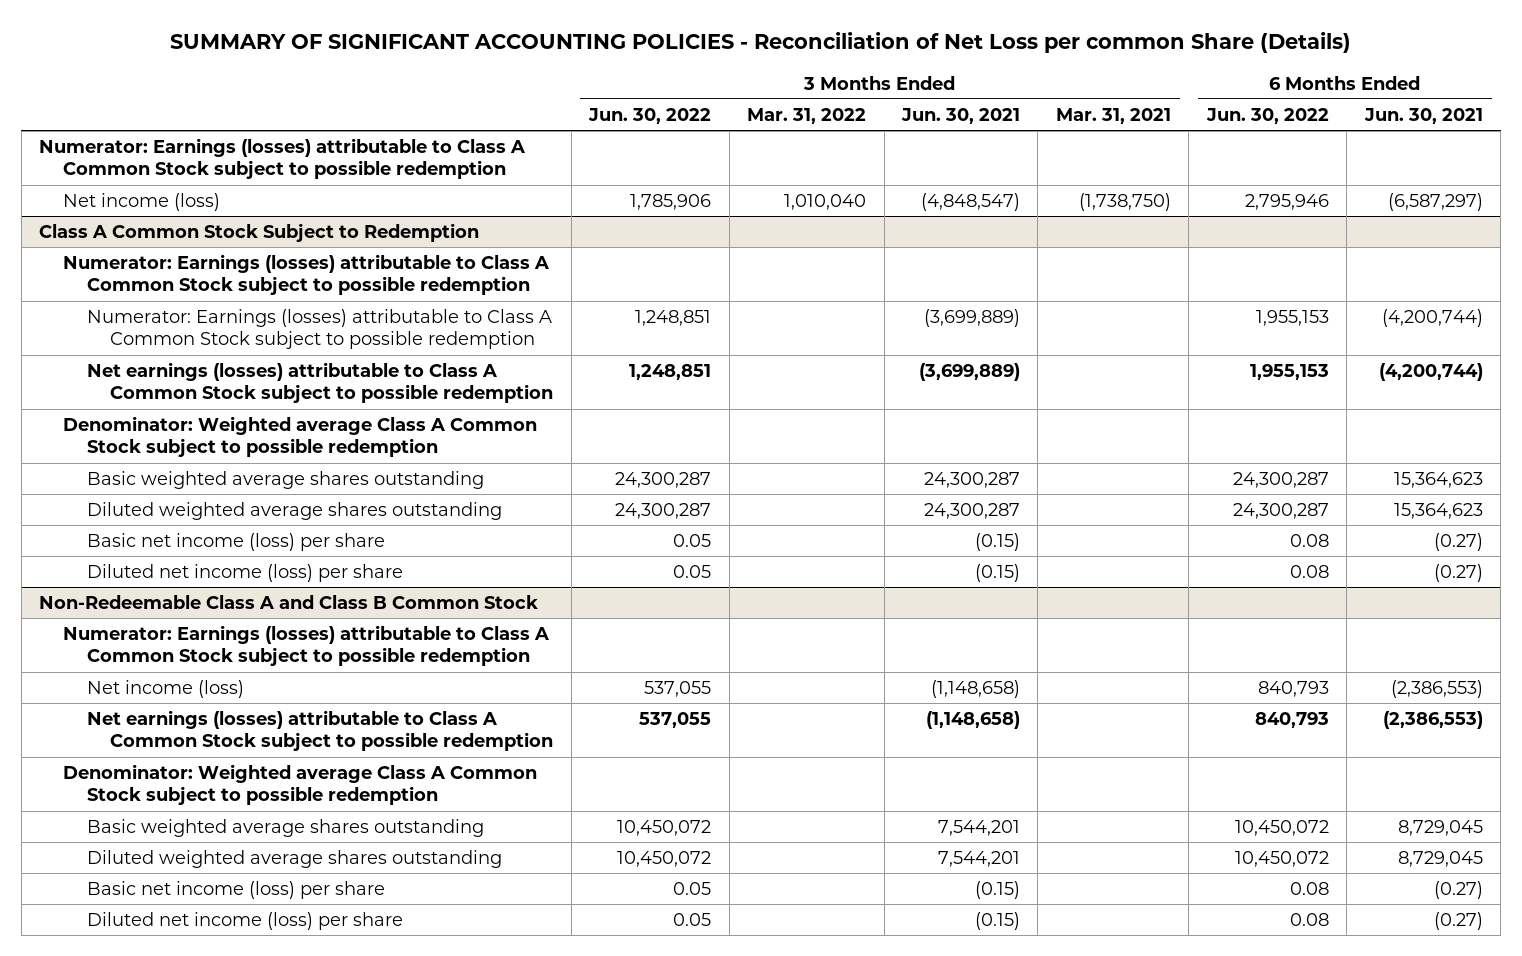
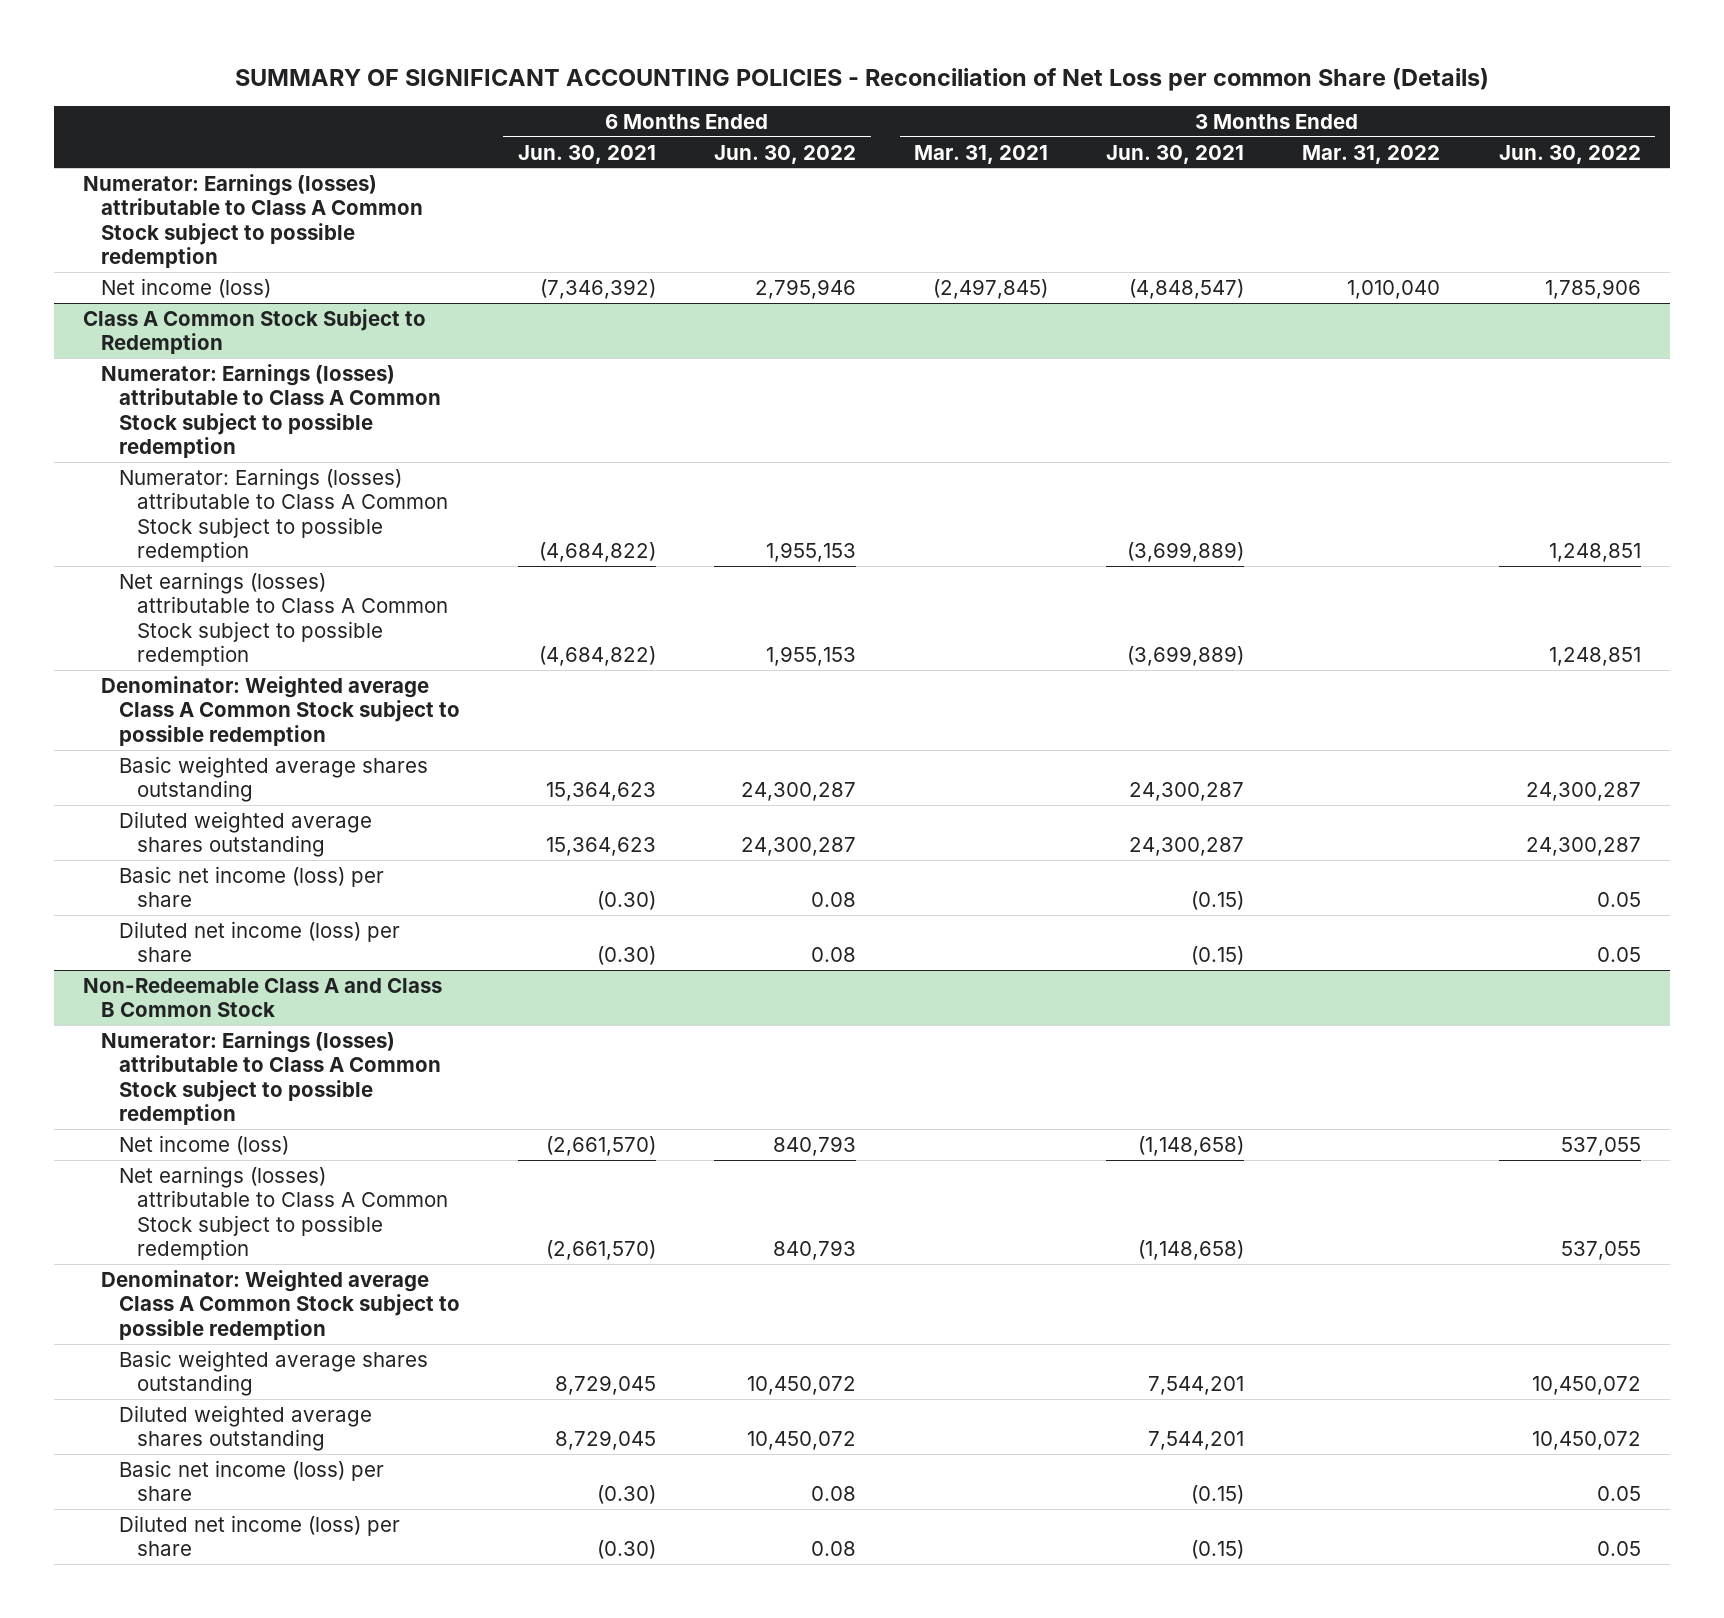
[1078,192,1171,211] (1,738,750) -> [933,278,1049,299] (2,497,845)
[1387,192,1483,211] (6,587,297) -> [539,278,656,299] (7,346,392)
[1381,308,1483,327] (4,200,744) -> [538,542,656,563] (4,684,822)
[1378,362,1483,381] (4,200,744) -> [538,646,656,667] (4,684,822)
[1433,532,1483,551] (0.27) -> [596,891,656,911] (0.30)
[1433,563,1483,582] (0.27) -> [596,946,656,966] (0.30)
[1390,679,1483,698] (2,386,553) -> [545,1135,656,1156] (2,661,570)
[1382,710,1483,729] (2,386,553) -> [545,1240,656,1261] (2,661,570)
[1433,880,1483,899] (0.27) -> [596,1485,656,1505] (0.30)
[1433,911,1483,930] (0.27) -> [596,1540,656,1560] (0.30)

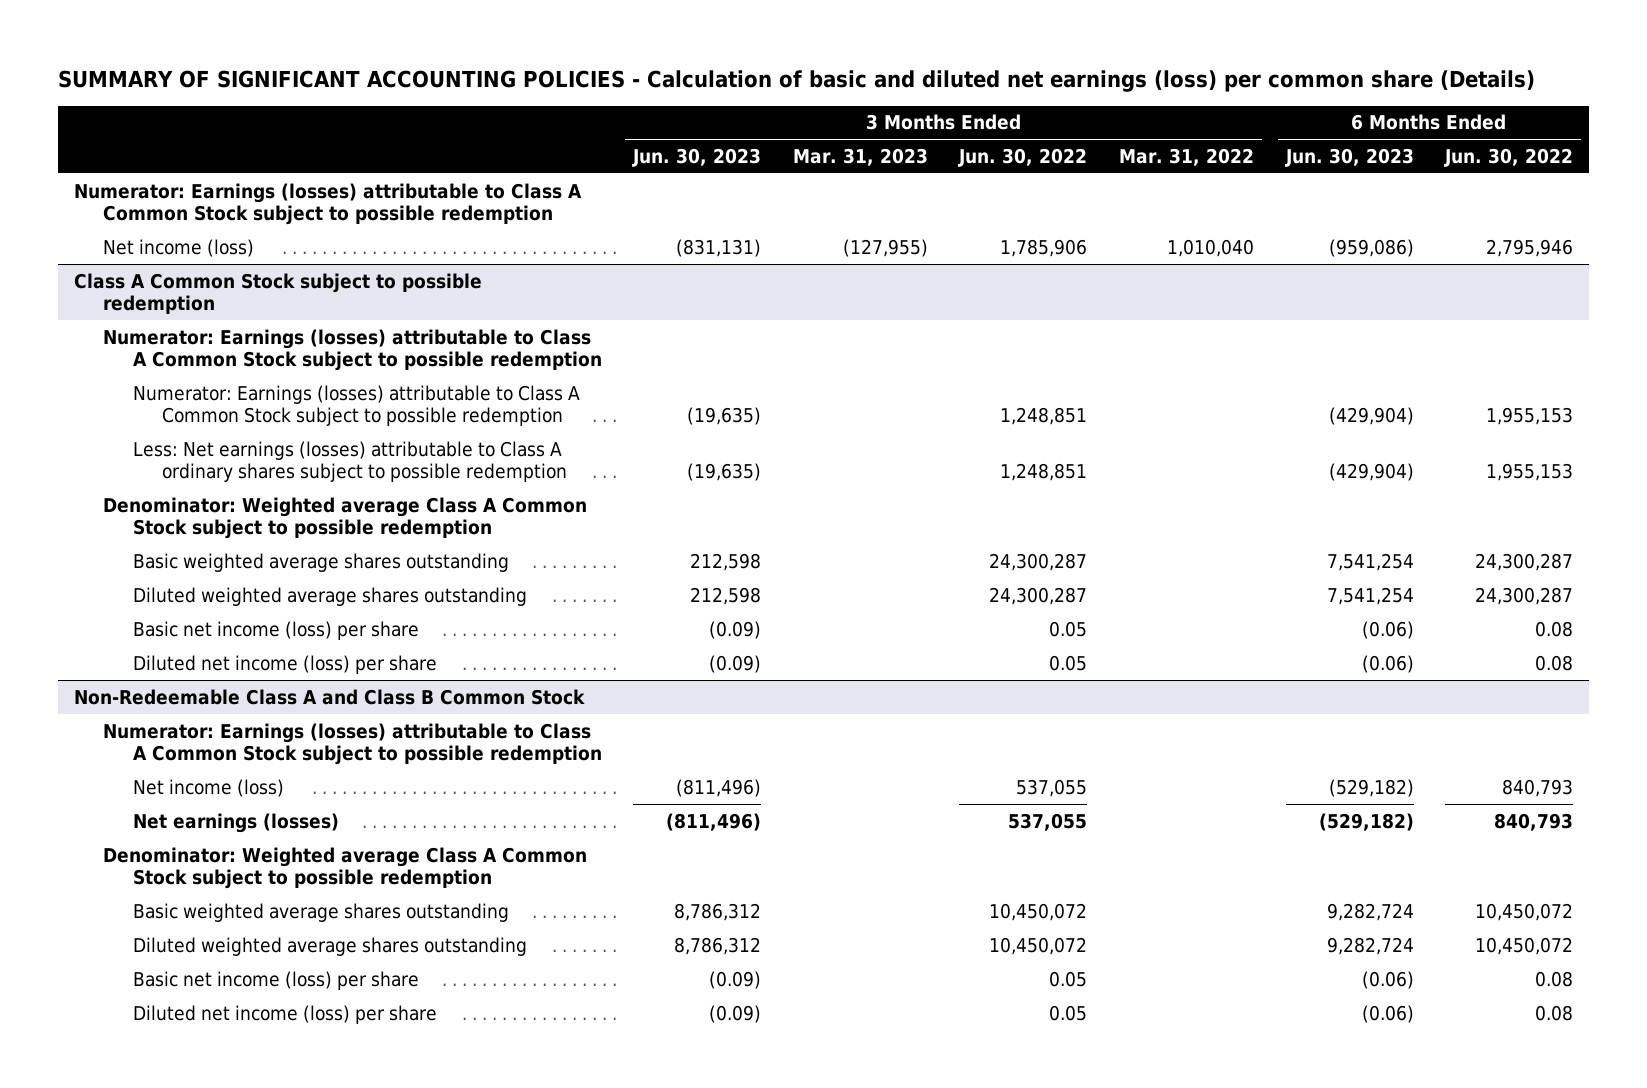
[234,67,1489,91] SUMMARY OF SIGNIFICANT ACCOUNTING POLICIES - Reconciliation of Net Loss per common Share (Details) -> [57,69,1535,92] SUMMARY OF SIGNIFICANT ACCOUNTING POLICIES - Calculation of basic and diluted net earnings (loss) per common share (Details)
[517,144,656,164] Jun. 30, 2021 -> none
[914,144,1049,164] Mar. 31, 2021 -> none
[1106,144,1245,164] Jun. 30, 2021 -> none
none -> [632,147,762,167] Jun. 30, 2023
none -> [792,147,928,166] Mar. 31, 2023
none -> [1284,147,1414,167] Jun. 30, 2023
[83,308,427,355] Class A Common Stock Subject to Redemption -> [73,272,482,315] Class A Common Stock subject to possible redemption
[118,571,448,667] Net earnings (losses) attributable to Class A Common Stock subject to possible redemption -> [132,440,568,483] Less: Net earnings (losses) attributable to Class A ordinary shares subject to possible redemption
[118,1165,448,1261] Net earnings (losses) attributable to Class A Common Stock subject to possible redemption -> [132,812,339,833] Net earnings (losses)

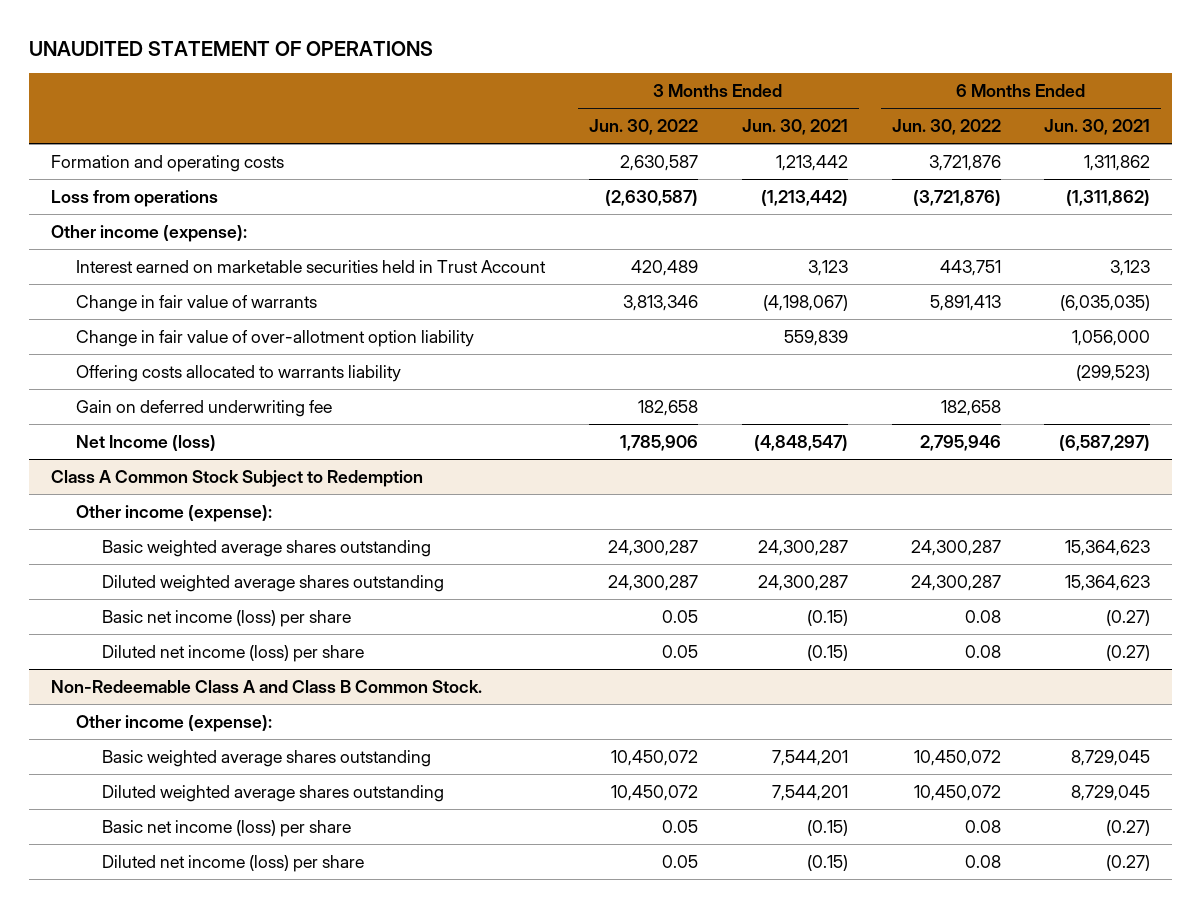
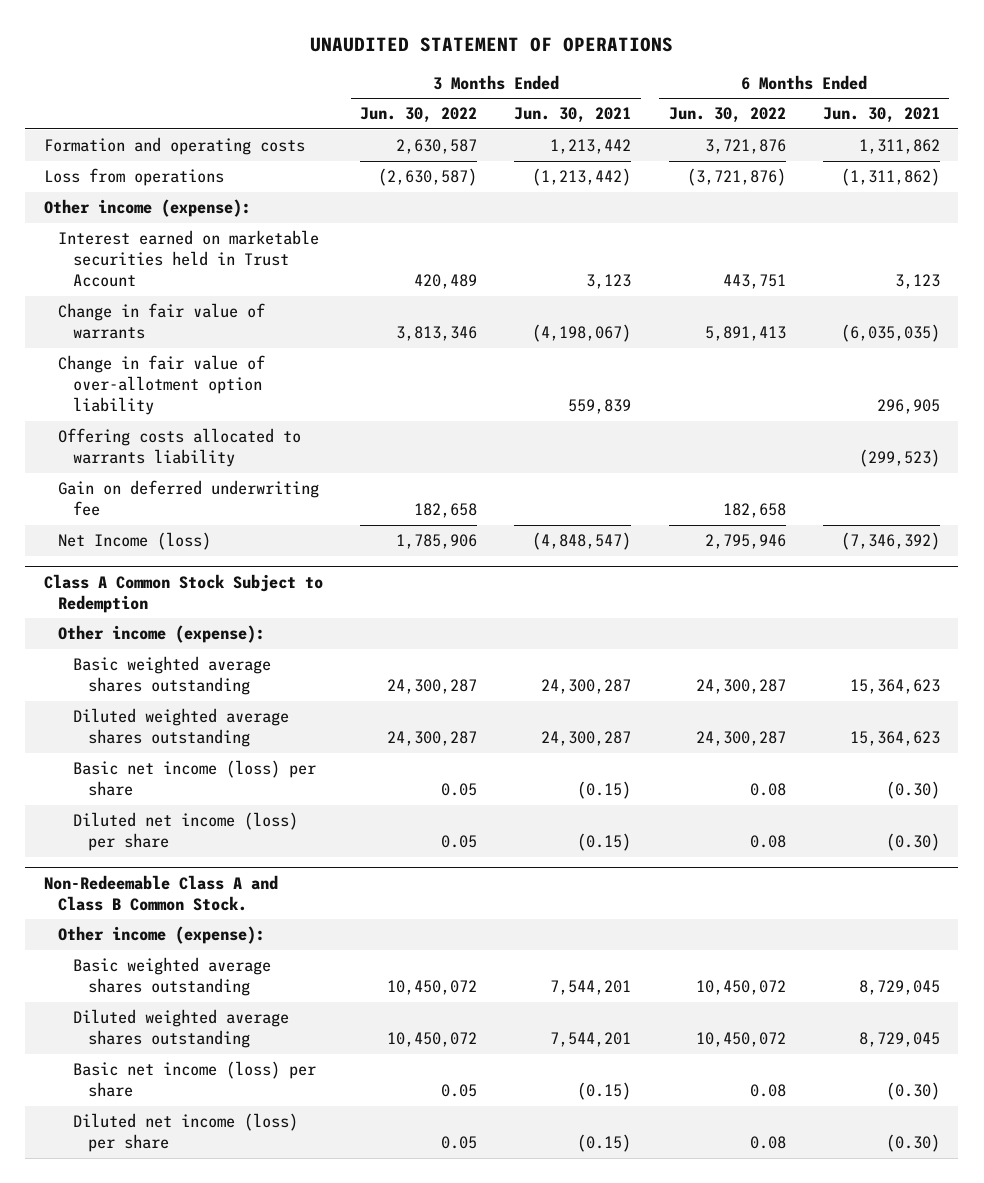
[1072,329,1151,346] 1,056,000 -> [876,399,940,415] 296,905
[1059,434,1151,451] (6,587,297) -> [840,532,940,551] (7,346,392)
[1106,609,1151,626] (0.27) -> [885,781,940,800] (0.30)
[1106,644,1151,661] (0.27) -> [885,833,940,852] (0.30)
[1106,819,1151,836] (0.27) -> [885,1082,940,1101] (0.30)
[1106,854,1151,871] (0.27) -> [885,1134,940,1153] (0.30)

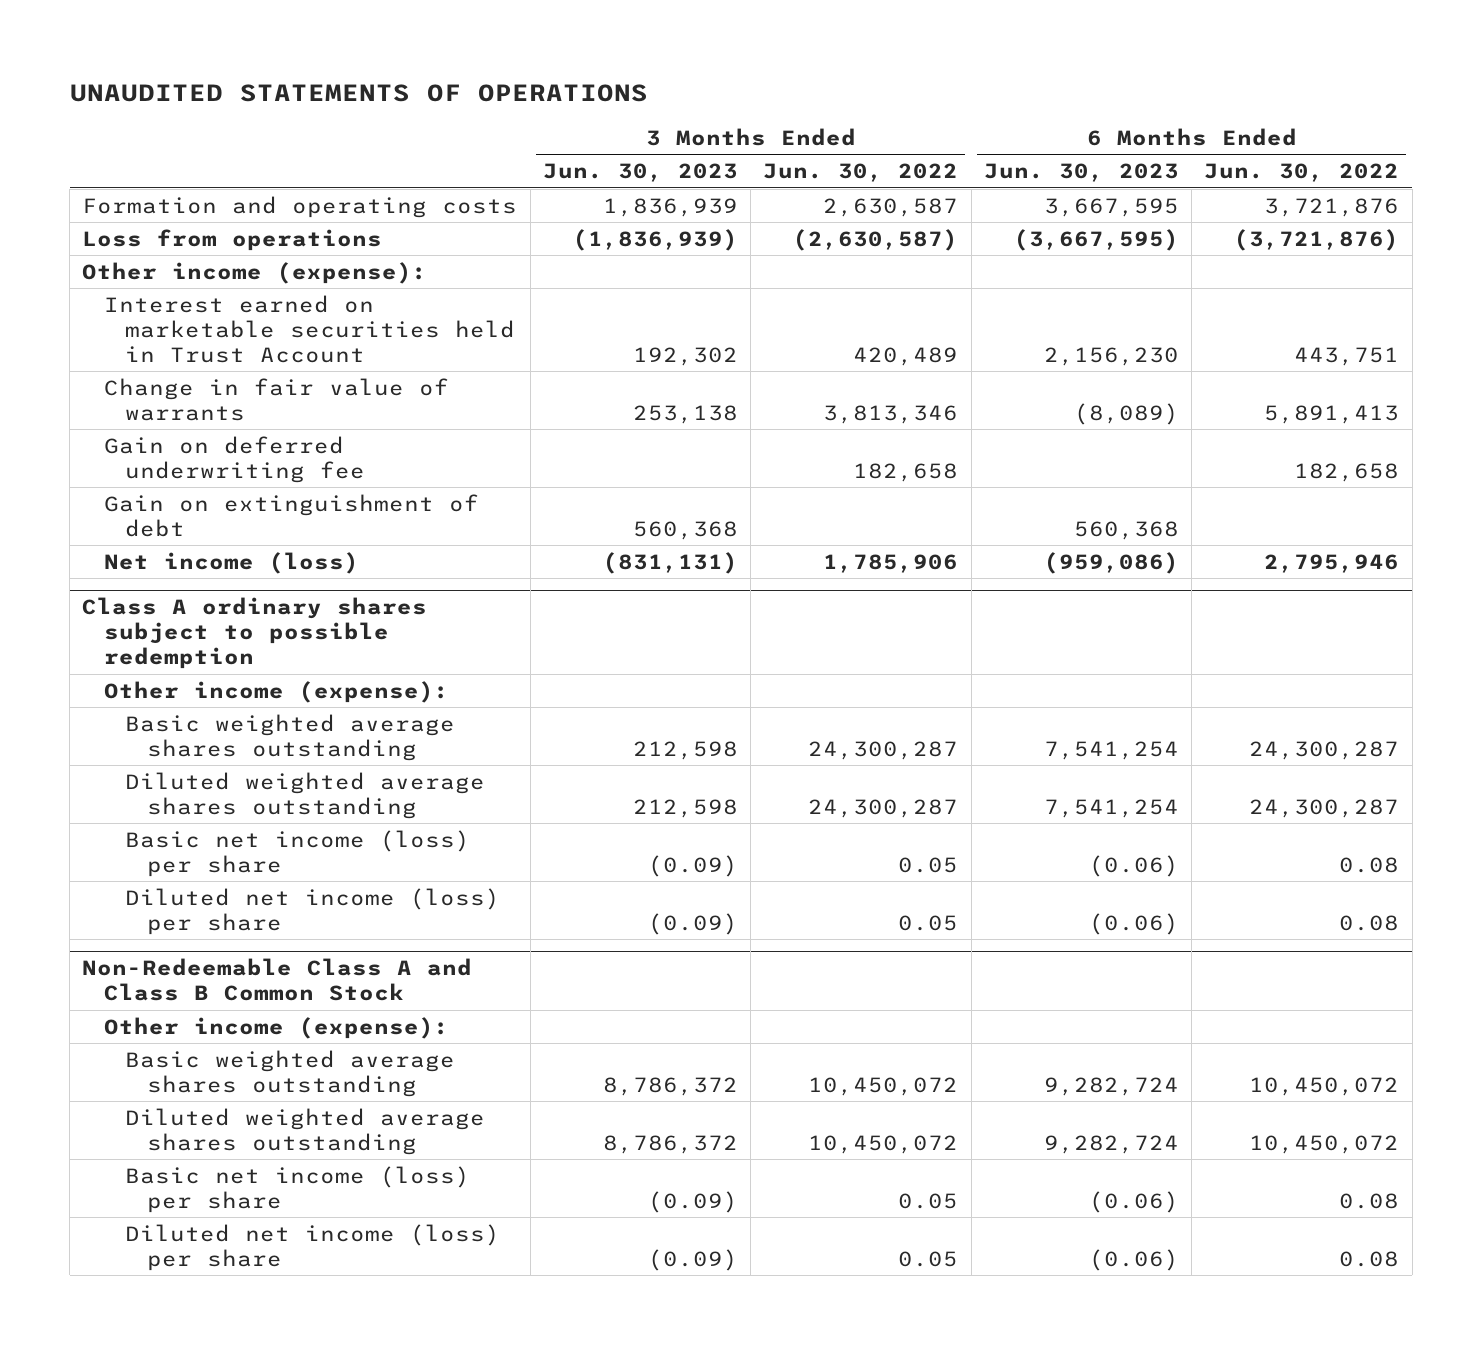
[309,37,673,53] UNAUDITED STATEMENT OF OPERATIONS -> [69,84,648,103] UNAUDITED STATEMENTS OF OPERATIONS
[514,107,632,124] Jun. 30, 2021 -> none
[822,107,940,124] Jun. 30, 2021 -> none
none -> [542,163,738,183] Jun. 30, 2023
none -> [983,163,1179,183] Jun. 30, 2023
[58,355,266,416] Change in fair value of over-allotment option liability -> none
[58,428,302,468] Offering costs allocated to warrants liability -> none
none -> [103,493,479,537] Gain on extinguishment of debt
[58,532,212,551] Net Income (loss) -> [103,551,359,574] Net income (loss)
[43,573,323,613] Class A Common Stock Subject to Redemption -> [82,597,428,670] Class A ordinary shares subject to possible redemption
[43,874,278,911] Non-Redeemable Class A and Class B Common Stock. -> [82,958,473,1002] Non-Redeemable Class A and Class B Common Stock

